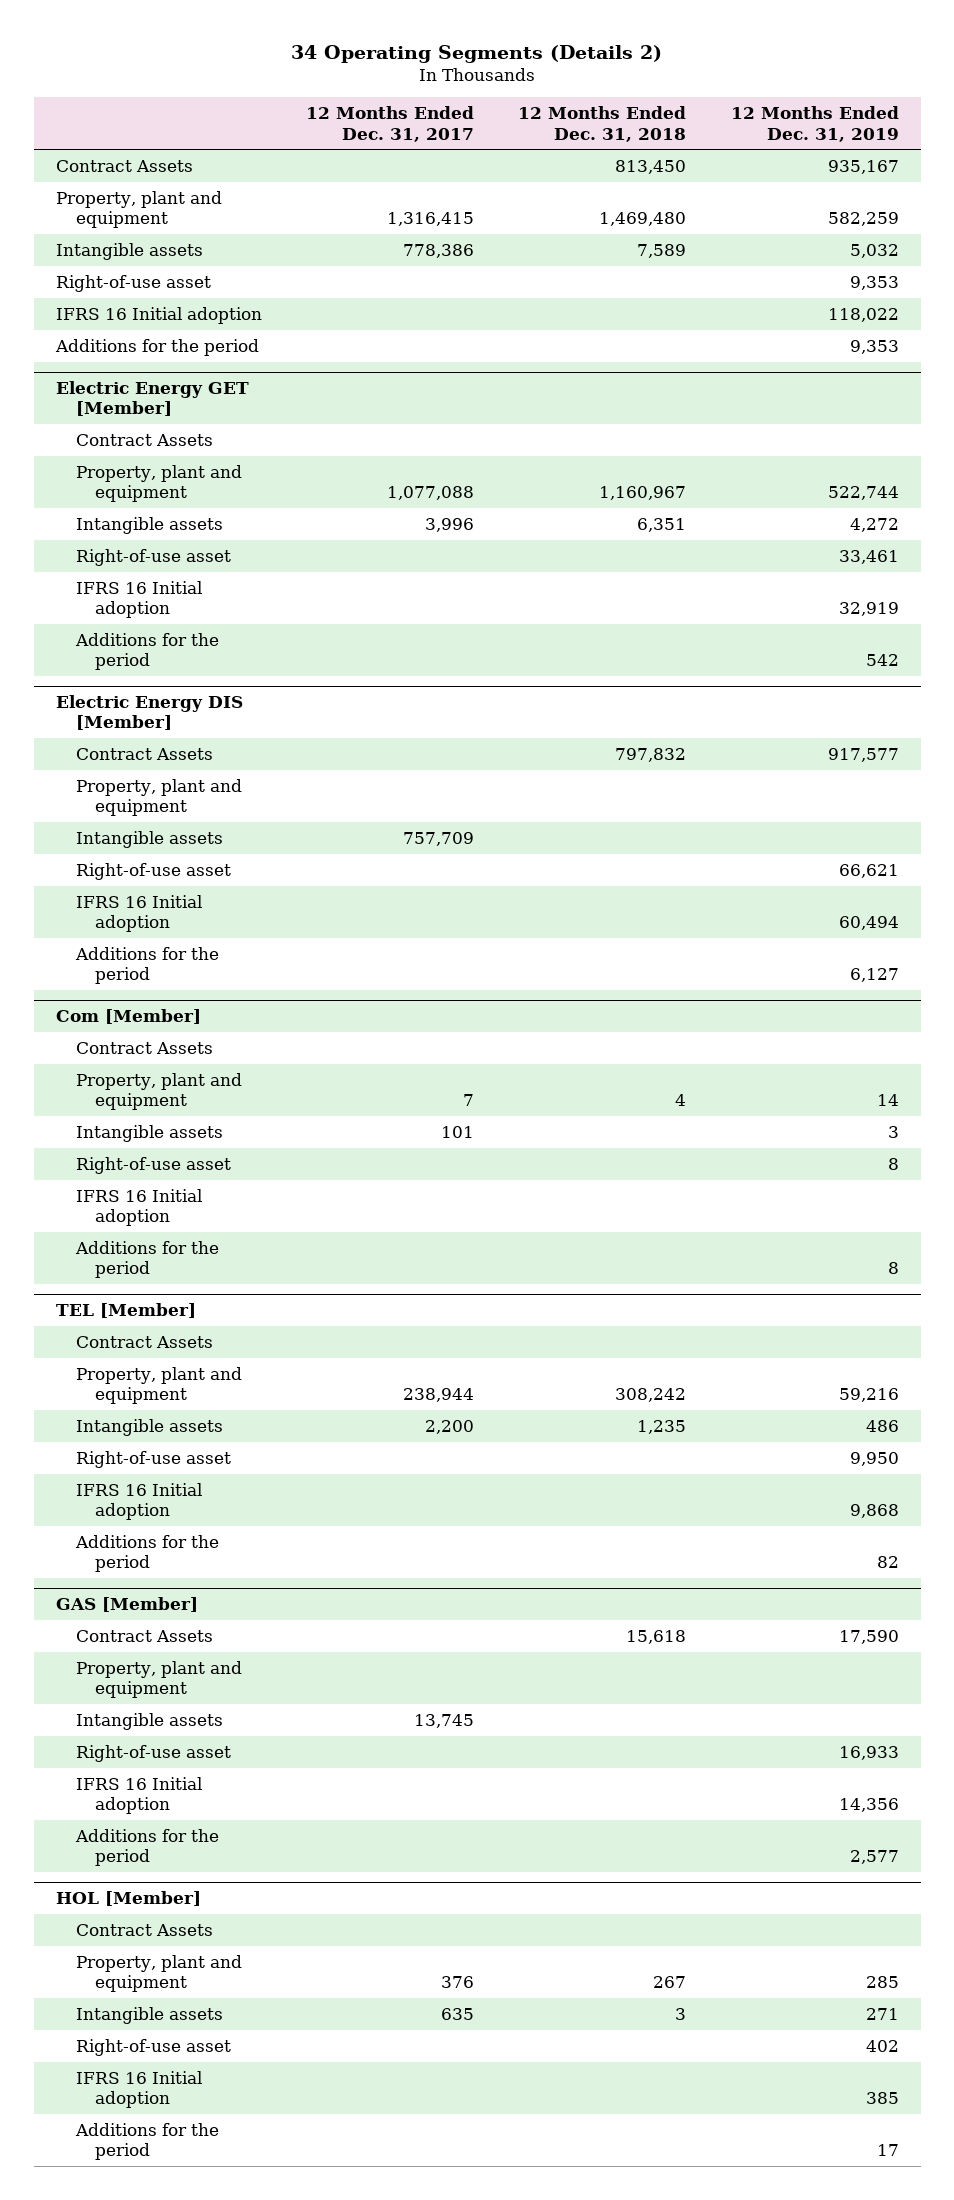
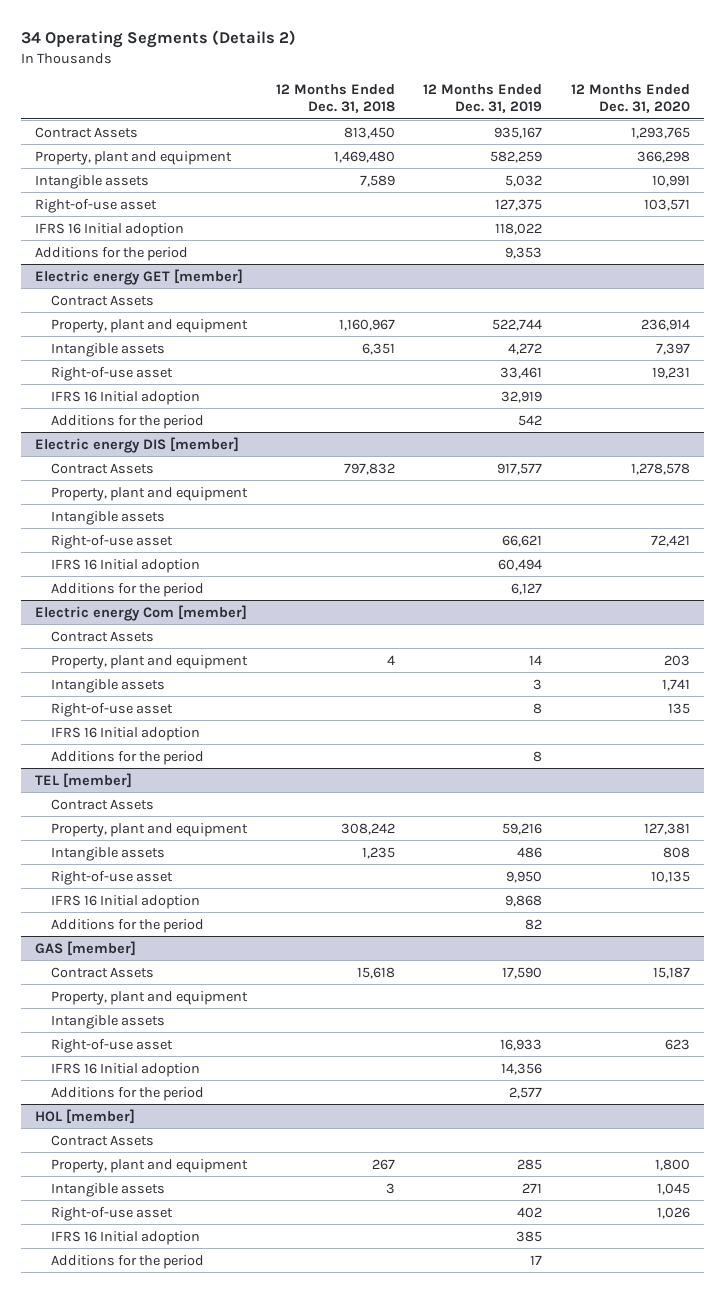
[306,106,475,142] 12 Months Ended Dec. 31, 2017 -> none
none -> [570,84,690,114] 12 Months Ended Dec. 31, 2020
[849,275,899,290] 9,353 -> [495,198,543,211] 127,375
[55,380,249,417] Electric Energy GET [Member] -> [35,268,244,285] Electric energy GET [member]
[55,694,243,731] Electric Energy DIS [Member] -> [35,436,240,453] Electric energy DIS [member]
[55,1008,201,1024] Com [Member] -> [35,604,248,621] Electric energy Com [member]
[55,1302,196,1318] TEL [Member] -> [35,772,133,788] TEL [member]
[55,1596,198,1612] GAS [Member] -> [35,940,137,956] GAS [member]
[55,1890,201,1906] HOL [Member] -> [35,1108,136,1124] HOL [member]

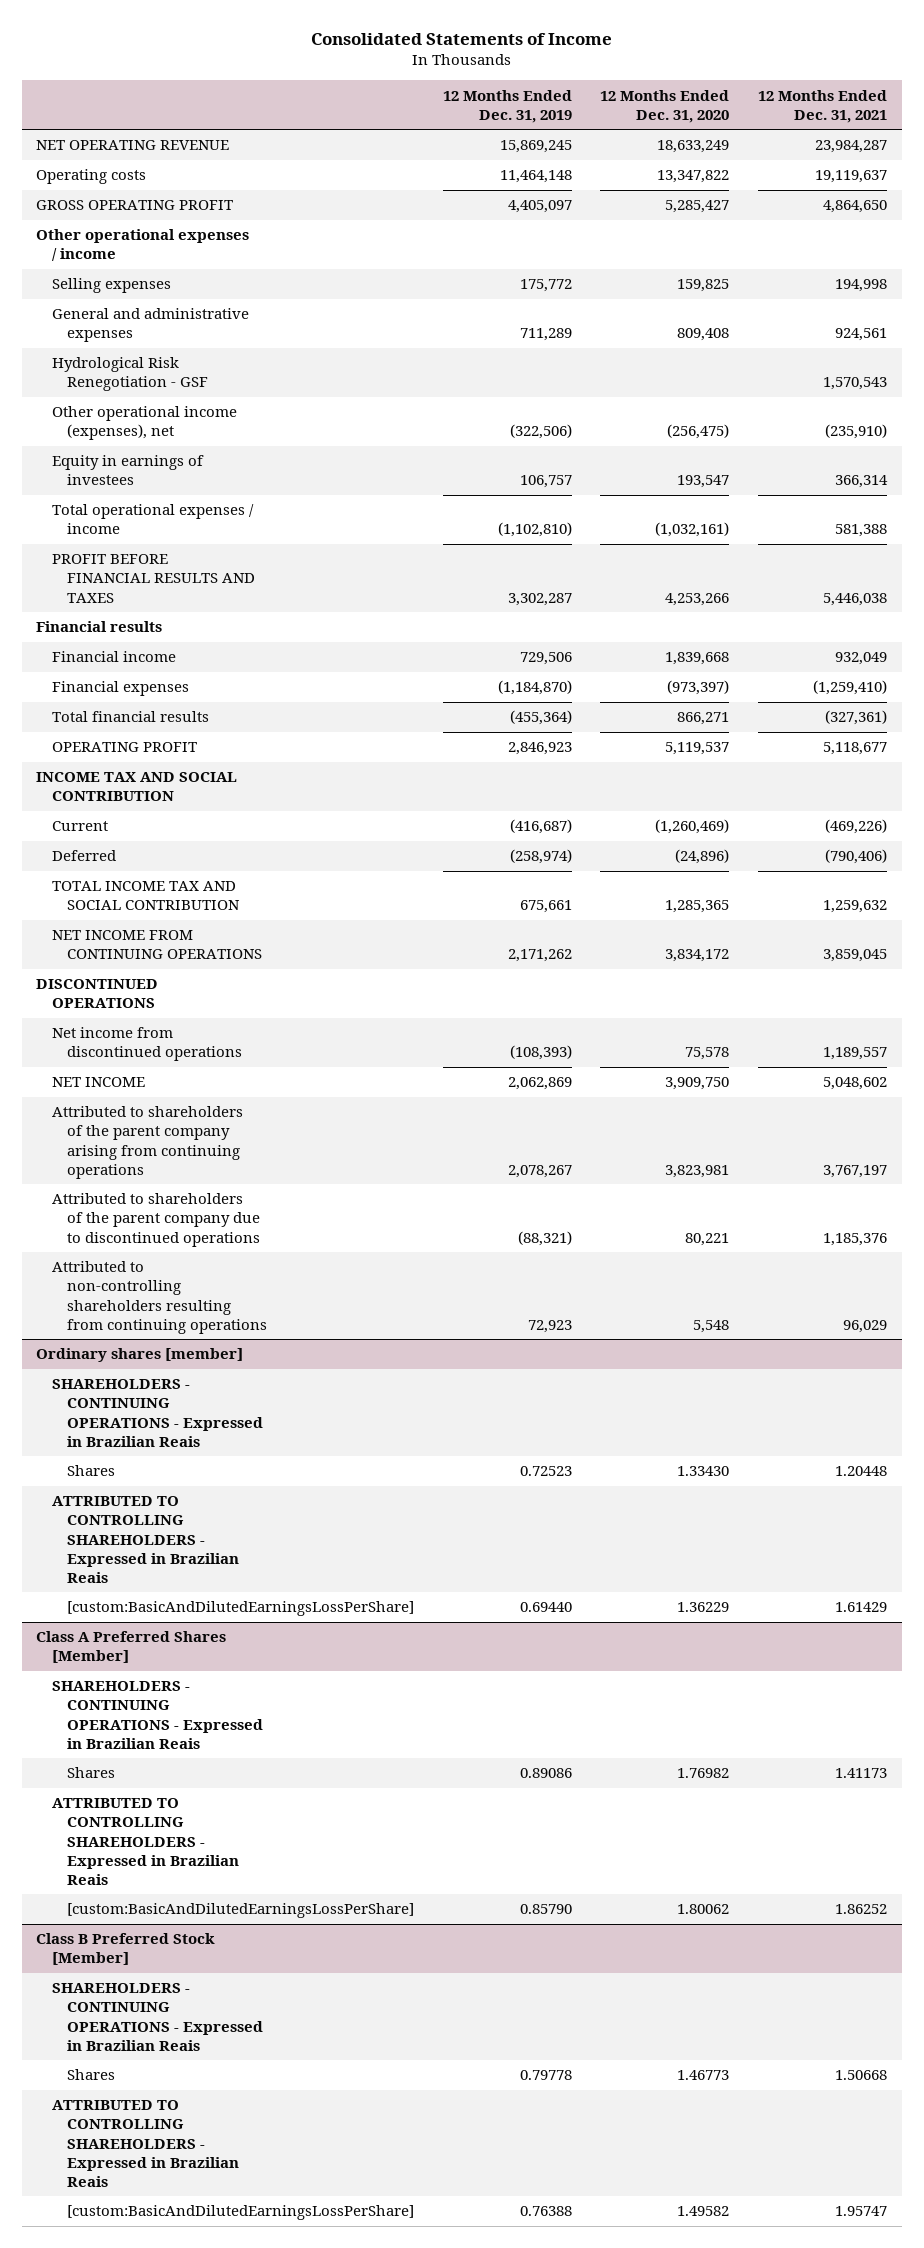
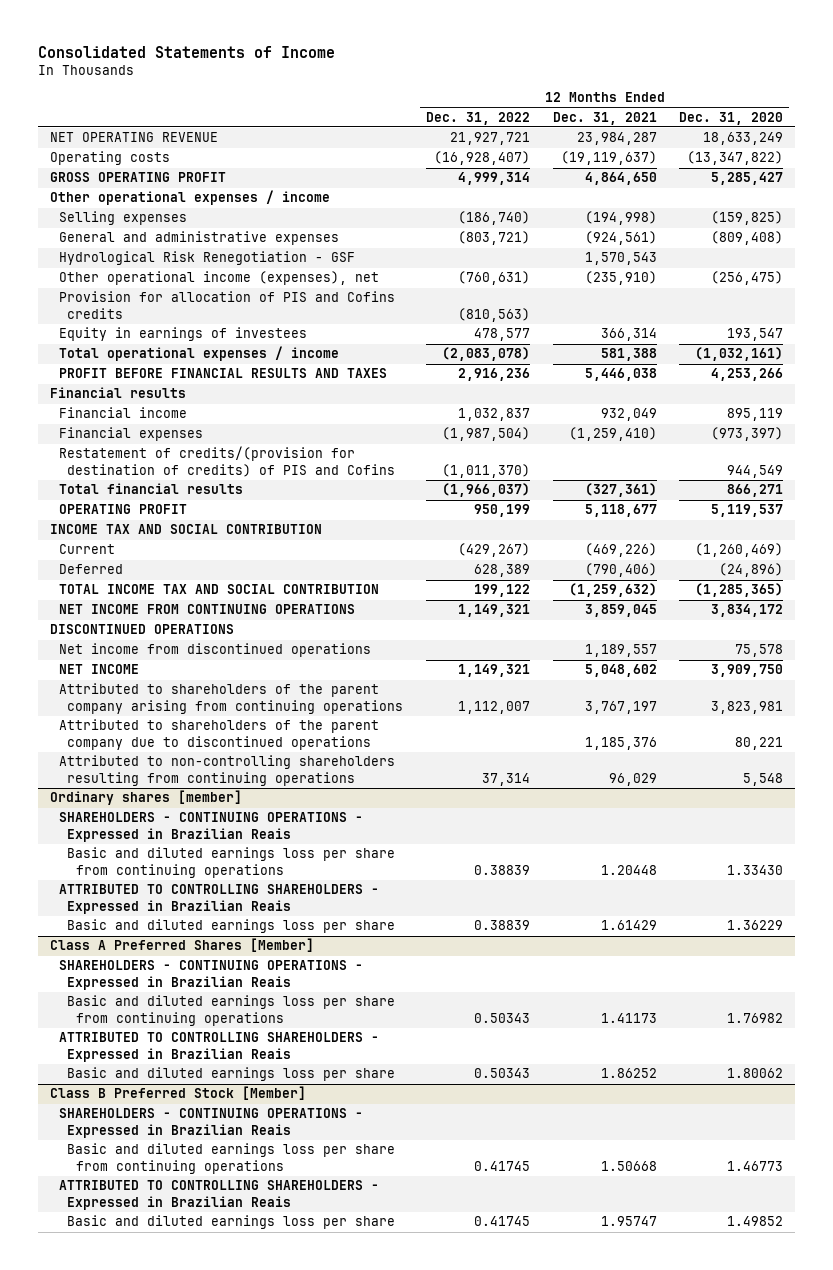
[442,89,572,123] 12 Months Ended Dec. 31, 2019 -> none
none -> [426,111,531,125] Dec. 31, 2022
[657,170,730,184] 13,347,822 -> [687,151,784,166] (13,347,822)
[815,170,888,184] 19,119,637 -> [560,151,657,166] (19,119,637)
[677,279,730,293] 159,825 -> [711,211,784,226] (159,825)
[835,279,888,293] 194,998 -> [584,211,657,226] (194,998)
[677,328,730,342] 809,408 -> [711,231,784,246] (809,408)
[835,328,888,342] 924,561 -> [584,231,657,246] (924,561)
none -> [58,291,395,319] Provision for allocation of PIS and Cofins credits
[665,652,730,666] 1,839,668 -> [727,408,784,422] 895,119
none -> [58,446,396,477] Restatement of credits/(provision for destination of credits) of PIS and Cofins
[665,900,730,914] 1,285,365 -> [695,583,784,598] (1,285,365)
[823,900,888,914] 1,259,632 -> [568,583,657,598] (1,259,632)
[66,1465,115,1477] Shares -> [67,847,396,878] Basic and diluted earnings loss per share from continuing operations
[66,1601,414,1617] [custom:BasicAndDilutedEarningsLossPerShare] -> [67,919,396,934] Basic and diluted earnings loss per share
[66,1767,115,1779] Shares -> [67,995,396,1026] Basic and diluted earnings loss per share from continuing operations
[66,1903,414,1919] [custom:BasicAndDilutedEarningsLossPerShare] -> [67,1067,396,1082] Basic and diluted earnings loss per share
[66,2069,115,2081] Shares -> [67,1143,396,1174] Basic and diluted earnings loss per share from continuing operations
[66,2205,414,2221] [custom:BasicAndDilutedEarningsLossPerShare] -> none
none -> [67,1215,396,1230] Basic and diluted earnings loss per share

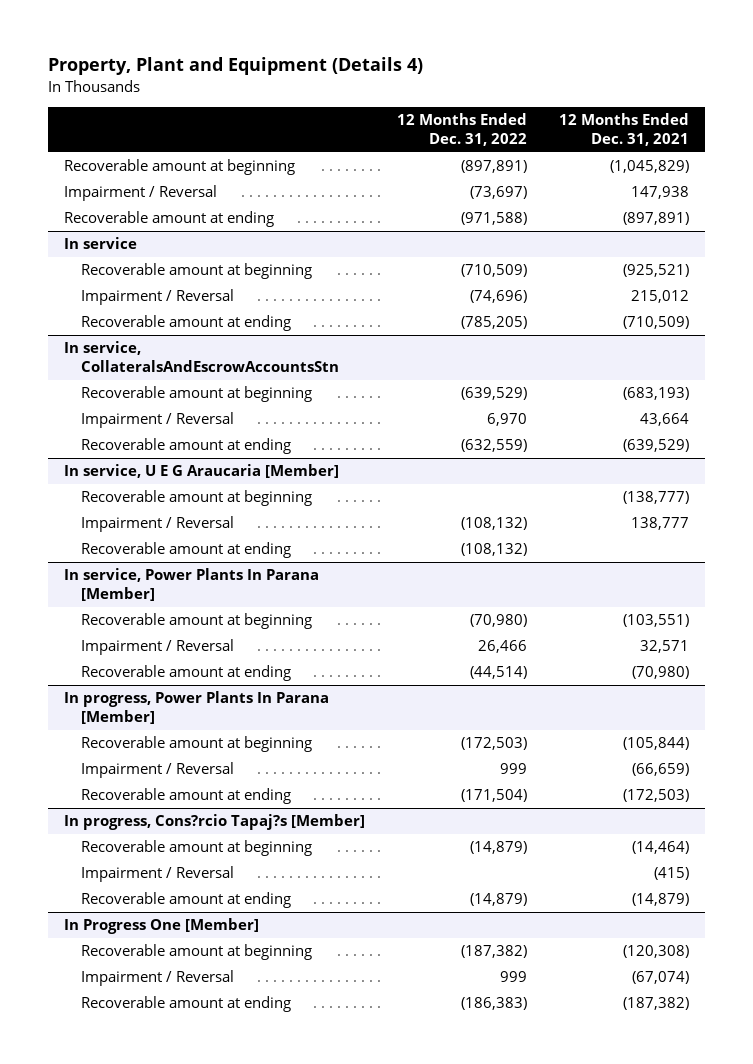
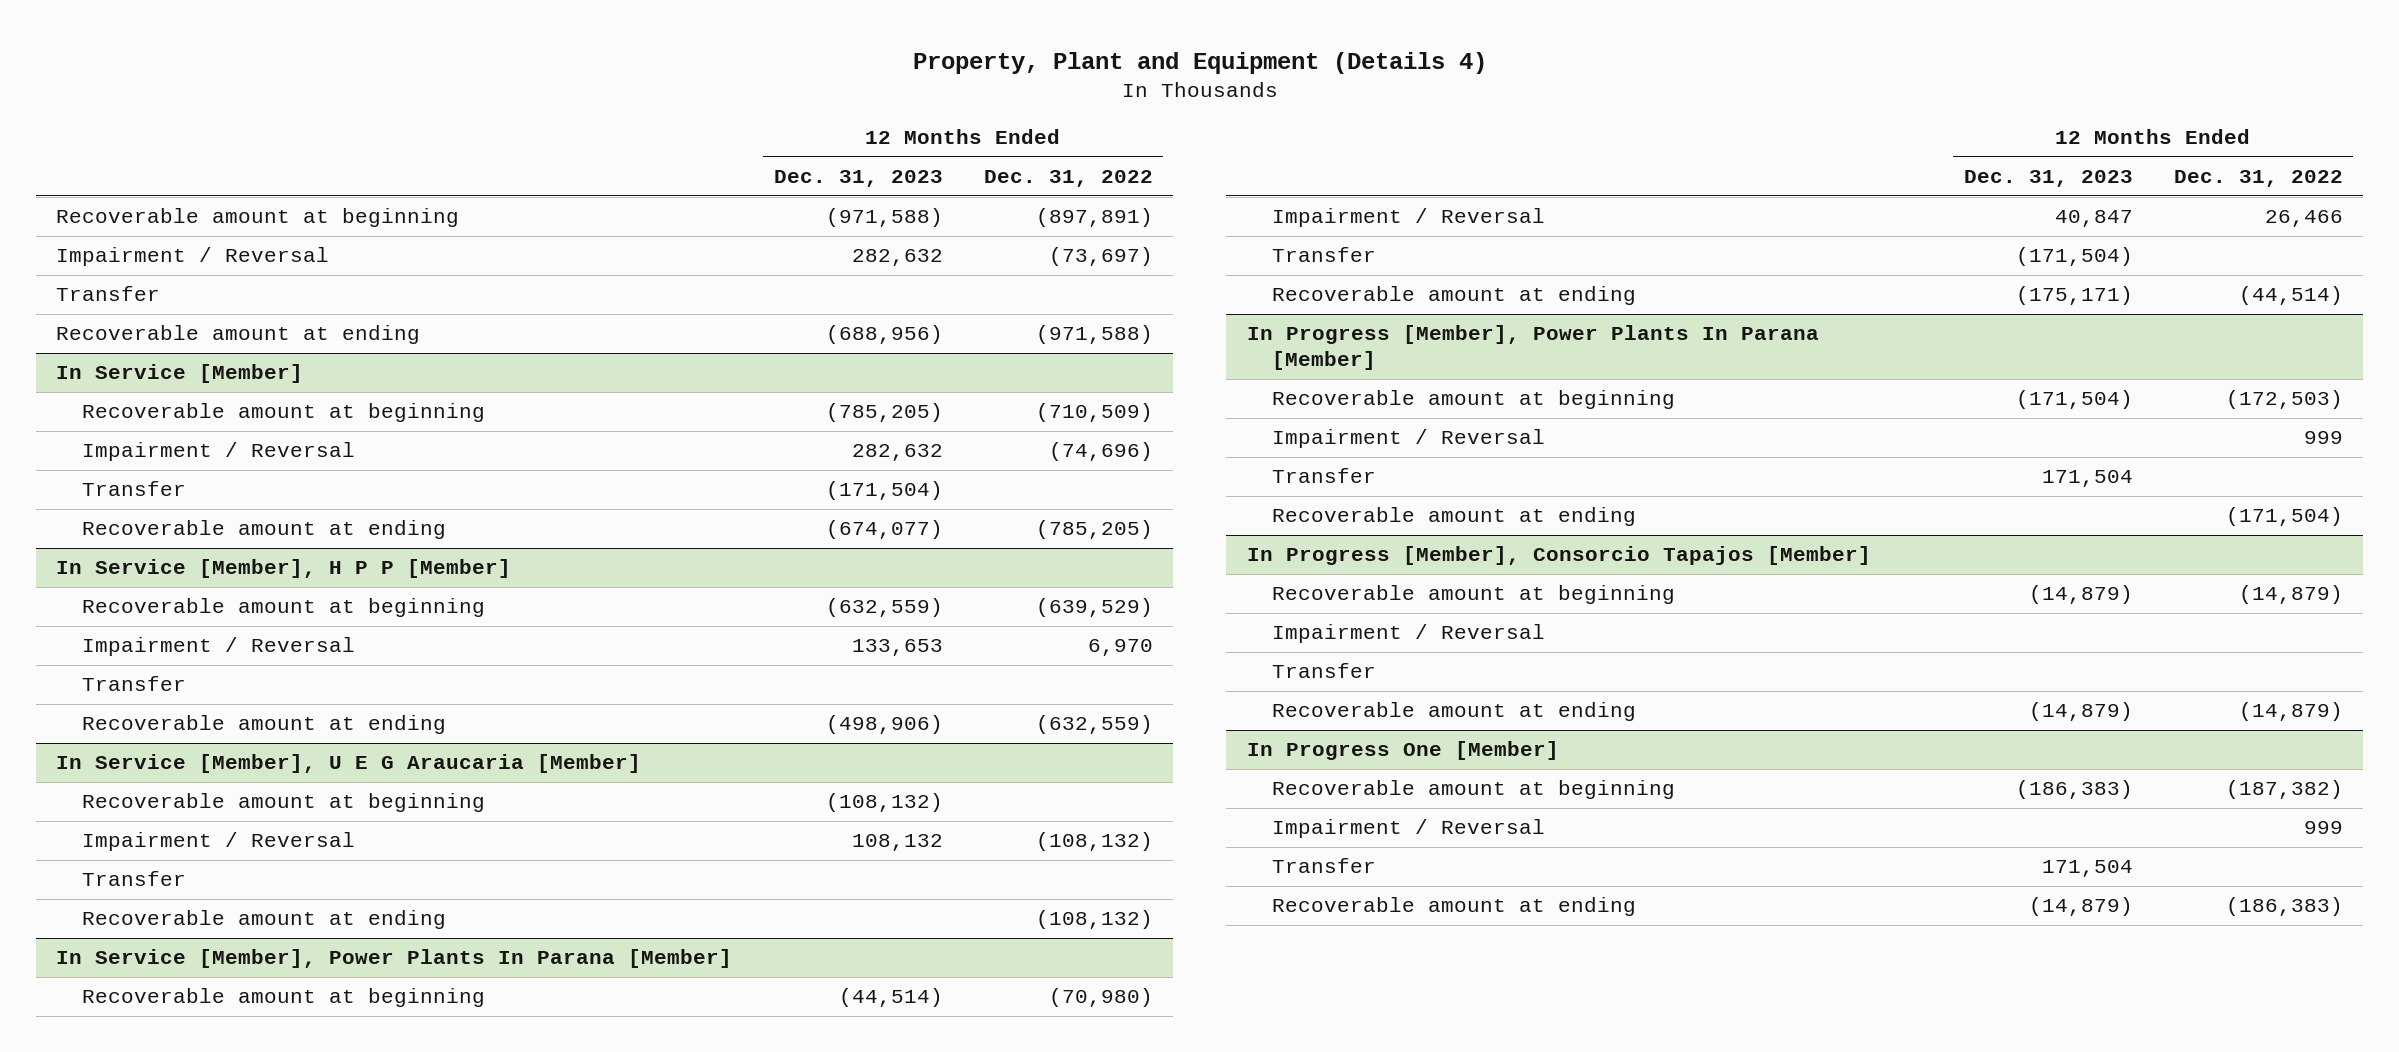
[559,113,690,147] 12 Months Ended Dec. 31, 2021 -> none
none -> [773,170,943,188] Dec. 31, 2023
none -> [56,286,161,302] Transfer
[64,237,138,250] In service -> [56,364,304,384] In Service [Member]
none -> [81,481,186,497] Transfer
[64,341,340,373] In service, CollateralsAndEscrowAccountsStn -> none
none -> [56,559,512,579] In Service [Member], H P P [Member]
none -> [81,676,186,692] Transfer
[64,464,340,479] In service, U E G Araucaria [Member] -> [56,754,642,774] In Service [Member], U E G Araucaria [Member]
none -> [81,871,186,887] Transfer
[64,568,320,602] In service, Power Plants In Parana [Member] -> [56,949,733,969] In Service [Member], Power Plants In Parana [Member]
none -> [1271,247,1376,263] Transfer
[64,691,330,725] In progress, Power Plants In Parana [Member] -> [1246,325,1819,371] In Progress [Member], Power Plants In Parana [Member]
none -> [1271,468,1376,484] Transfer
[64,814,366,831] In progress, Cons?rcio Tapaj?s [Member] -> none
none -> [1246,546,1871,566] In Progress [Member], Consorcio Tapajos [Member]
none -> [1271,663,1376,679] Transfer
none -> [1271,858,1376,874] Transfer

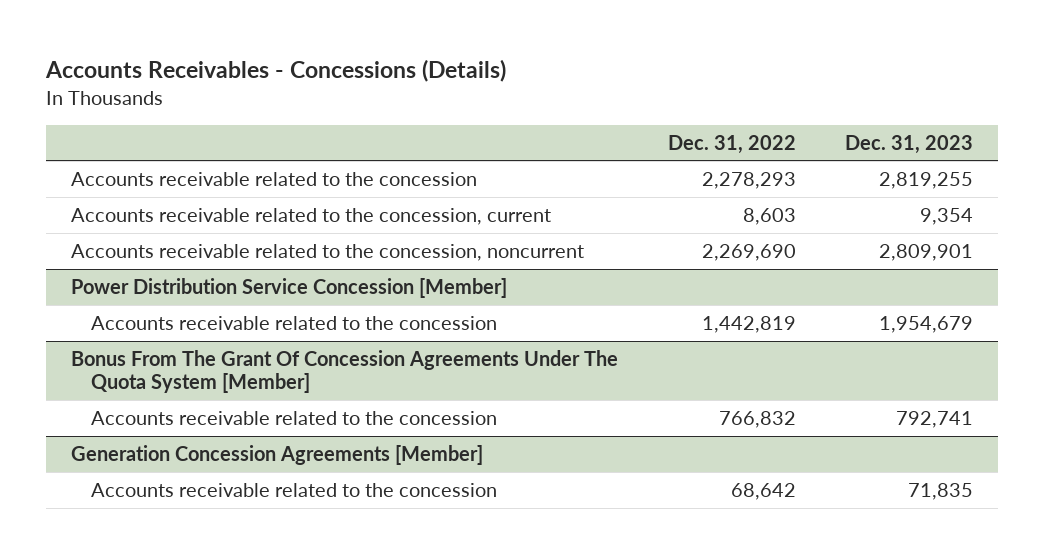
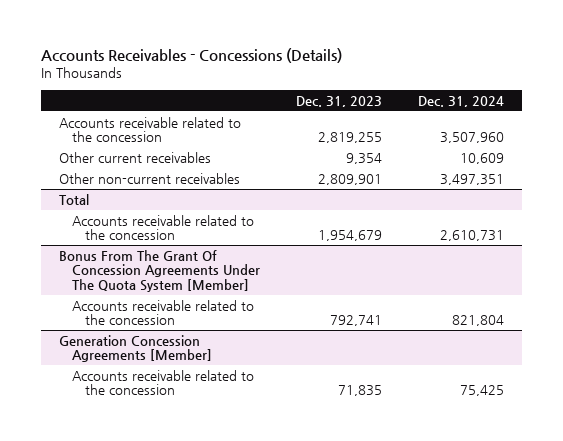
[667,134,796,154] Dec. 31, 2022 -> none
none -> [418,95,505,107] Dec. 31, 2024
[71,208,552,226] Accounts receivable related to the concession, current -> [58,151,211,163] Other current receivables
[71,244,585,262] Accounts receivable related to the concession, noncurrent -> [58,172,240,184] Other non-current receivables
[71,278,508,299] Power Distribution Service Concession [Member] -> [58,193,89,205] Total

